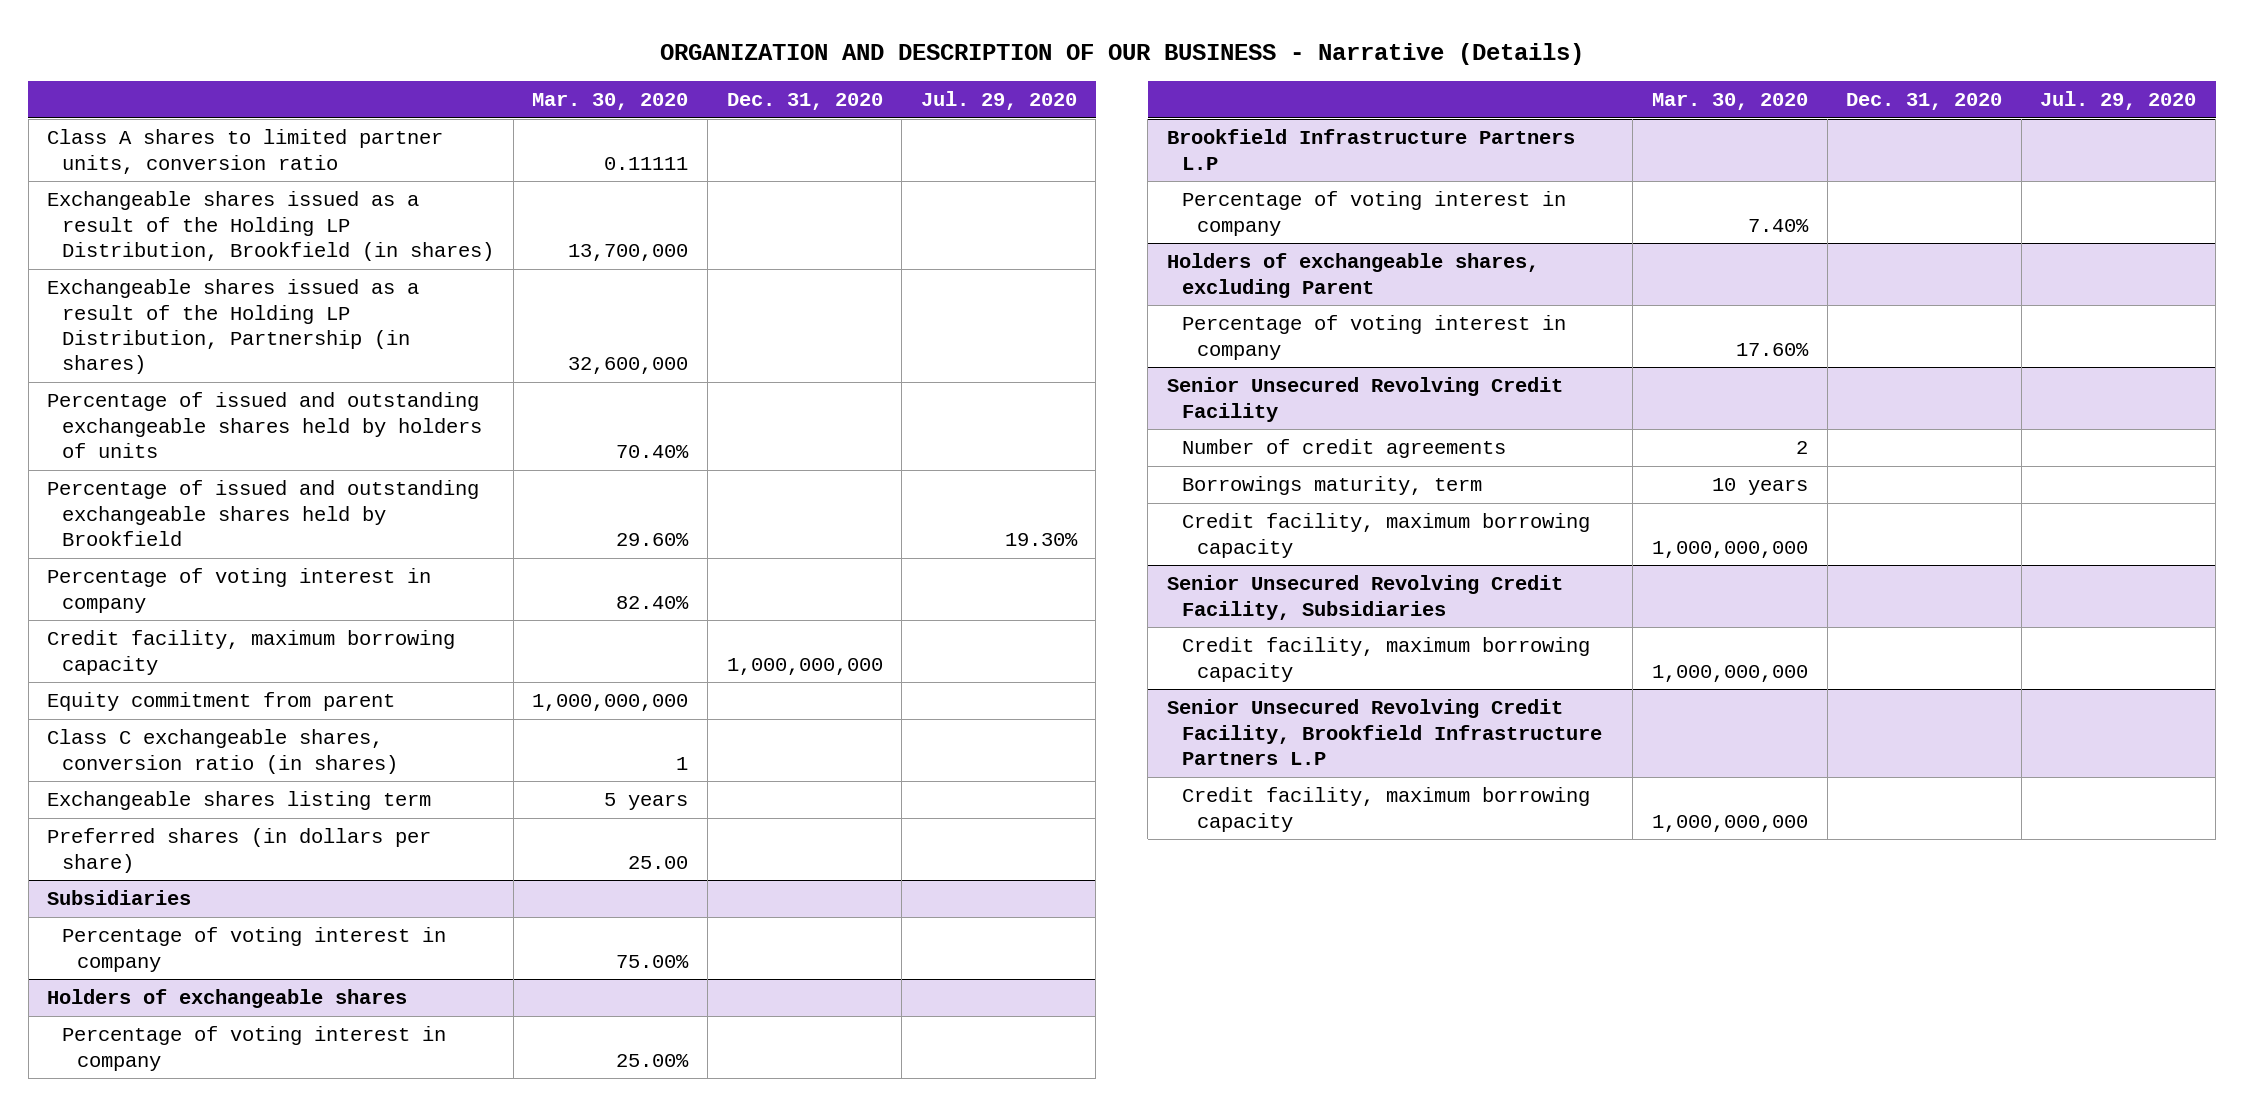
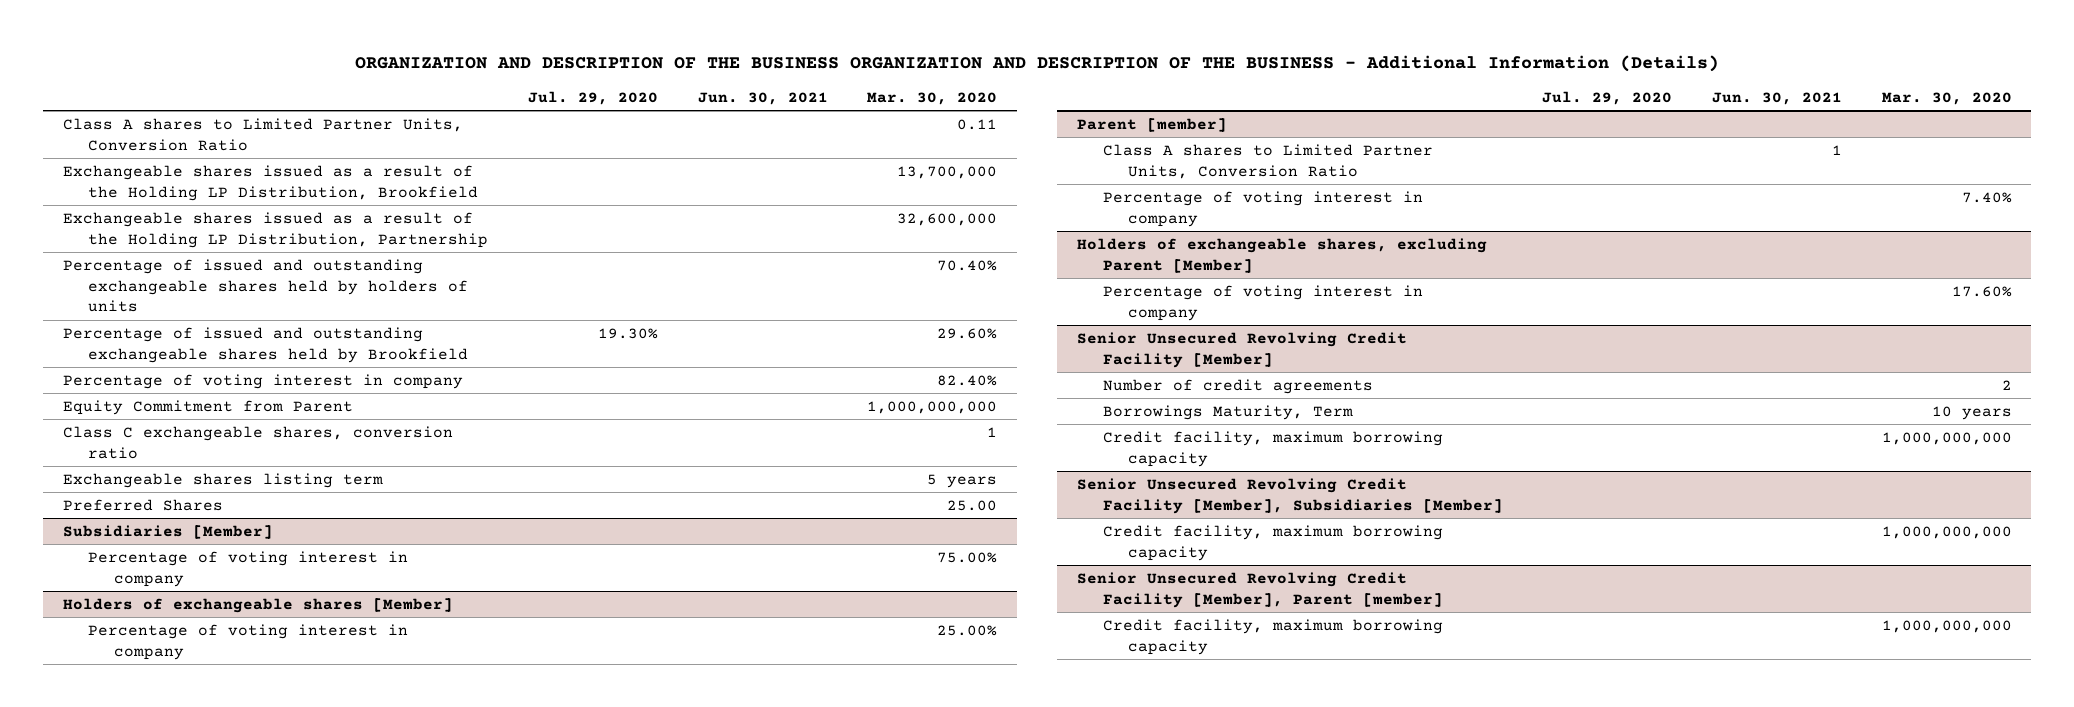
[659,43,1584,66] ORGANIZATION AND DESCRIPTION OF OUR BUSINESS - Narrative (Details) -> [355,54,1720,72] ORGANIZATION AND DESCRIPTION OF THE BUSINESS ORGANIZATION AND DESCRIPTION OF THE BUSINESS - Additional Information (Details)
[726,93,883,111] Dec. 31, 2020 -> none
none -> [697,91,828,105] Jun. 30, 2021
[47,129,444,174] Class A shares to limited partner units, conversion ratio -> [62,117,463,151] Class A shares to Limited Partner Units, Conversion Ratio
[604,156,689,170] 0.11111 -> [957,118,998,130] 0.11
[47,191,495,262] Exchangeable shares issued as a result of the Holding LP Distribution, Brookfield (in shares) -> [62,164,479,201] Exchangeable shares issued as a result of the Holding LP Distribution, Brookfield
[47,279,420,375] Exchangeable shares issued as a result of the Holding LP Distribution, Partnership (in shares) -> [62,211,489,248] Exchangeable shares issued as a result of the Holding LP Distribution, Partnership
[47,630,456,675] Credit facility, maximum borrowing capacity -> none
[47,692,396,712] Equity commitment from parent -> [62,399,353,415] Equity Commitment from Parent
[47,729,399,774] Class C exchangeable shares, conversion ratio (in shares) -> [62,425,453,459] Class C exchangeable shares, conversion ratio
[47,828,432,873] Preferred shares (in dollars per share) -> [62,498,223,511] Preferred Shares
[47,890,192,906] Subsidiaries -> [62,524,273,539] Subsidiaries [Member]
[47,989,408,1009] Holders of exchangeable shares -> [62,597,453,613] Holders of exchangeable shares [Member]
[1166,129,1575,170] Brookfield Infrastructure Partners L.P -> [1077,117,1228,132] Parent [member]
none -> [1102,143,1433,179] Class A shares to Limited Partner Units, Conversion Ratio
[1166,253,1539,298] Holders of exchangeable shares, excluding Parent -> [1077,237,1488,273] Holders of exchangeable shares, excluding Parent [Member]
[1166,377,1563,422] Senior Unsecured Revolving Credit Facility -> [1077,331,1408,368] Senior Unsecured Revolving Credit Facility [Member]
[1181,476,1482,496] Borrowings maturity, term -> [1102,404,1353,420] Borrowings Maturity, Term
[1166,575,1563,620] Senior Unsecured Revolving Credit Facility, Subsidiaries -> [1077,477,1503,514] Senior Unsecured Revolving Credit Facility [Member], Subsidiaries [Member]
[1166,699,1602,766] Senior Unsecured Revolving Credit Facility, Brookfield Infrastructure Partners L.P -> none
none -> [1077,571,1443,608] Senior Unsecured Revolving Credit Facility [Member], Parent [member]

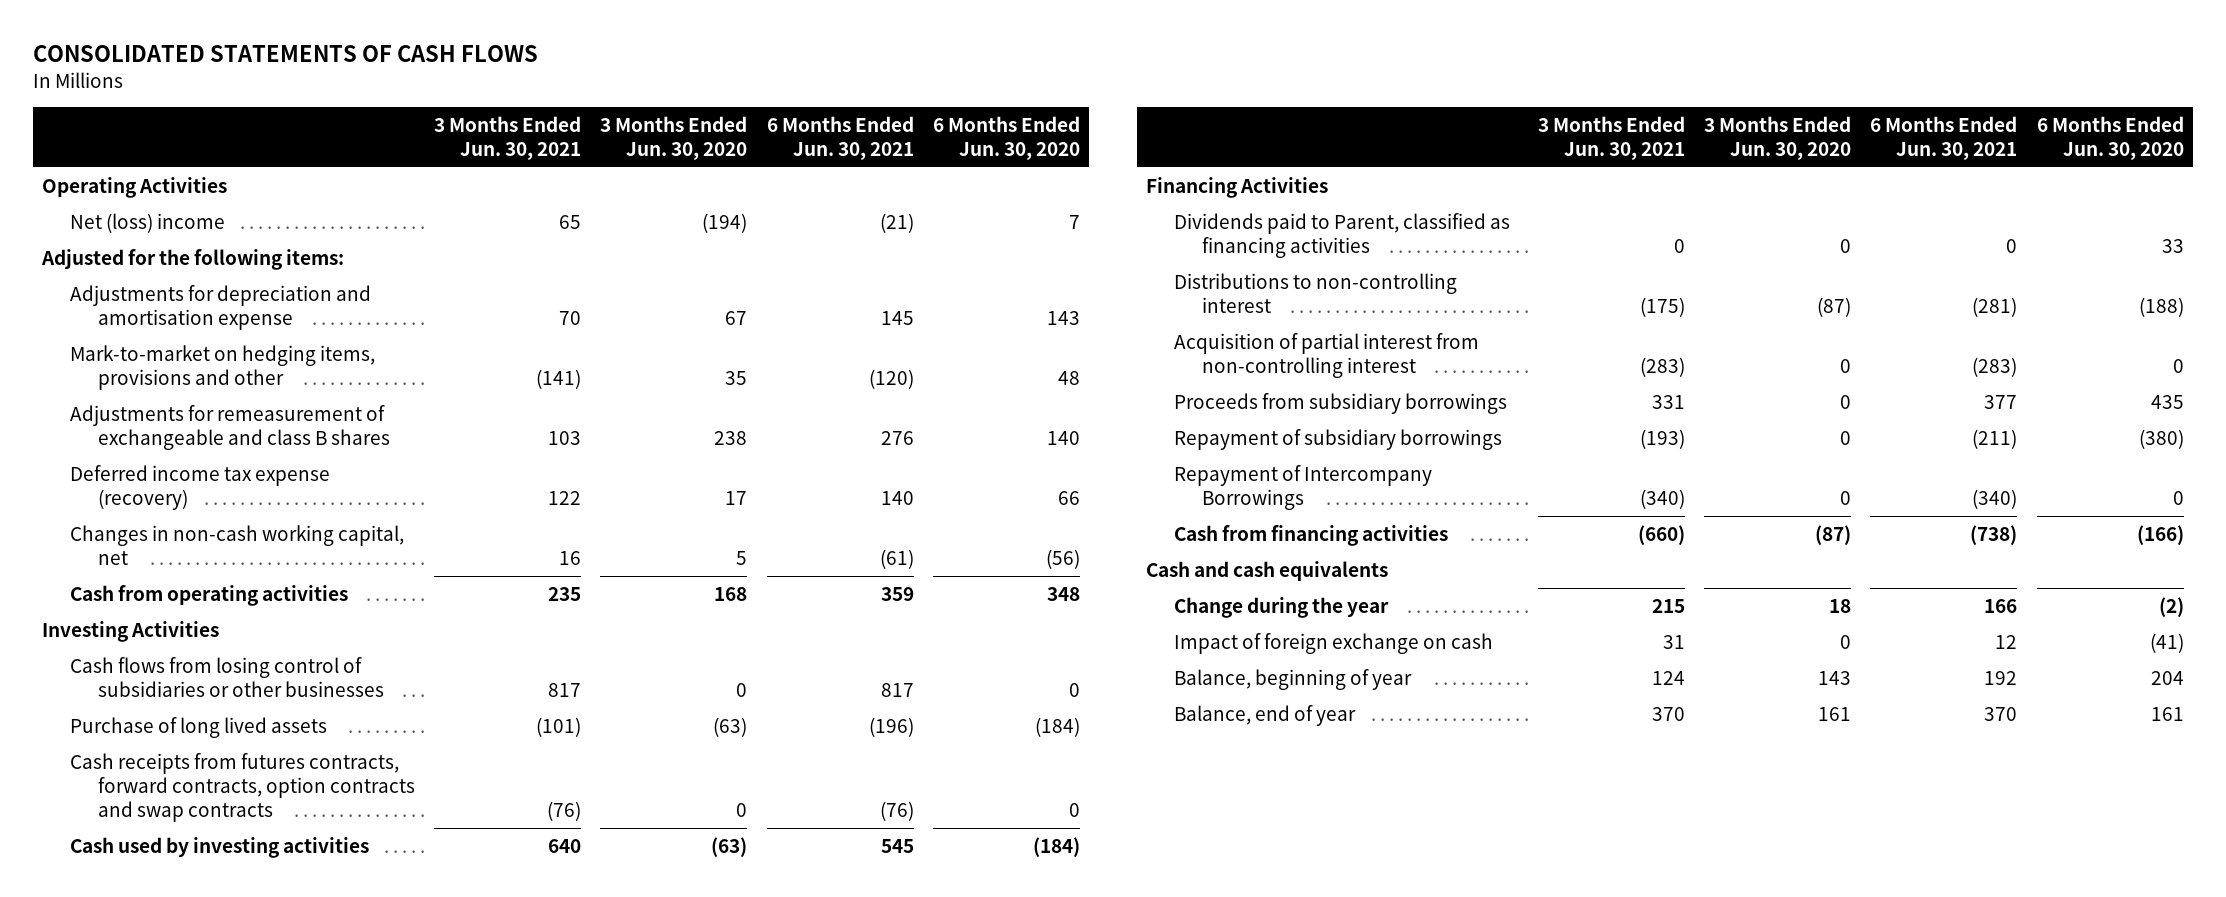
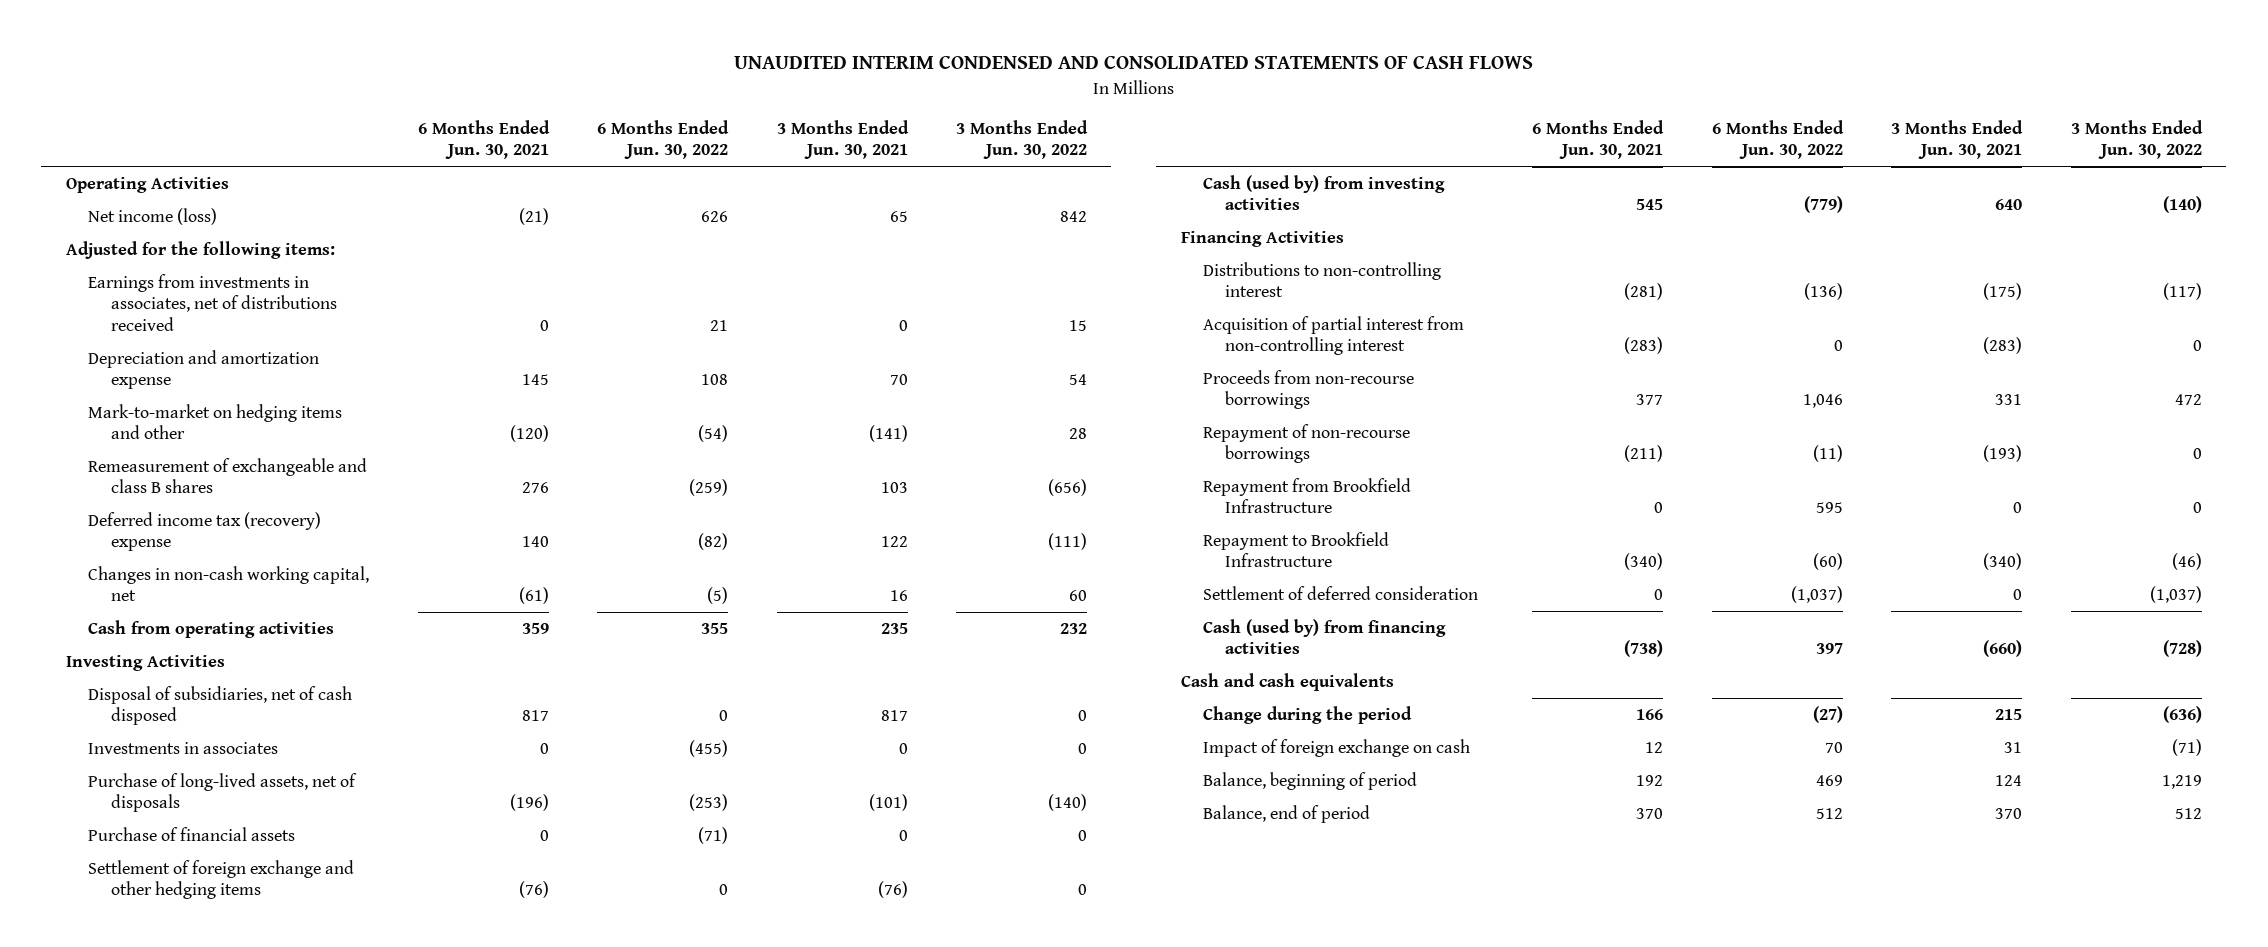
[32,45,538,63] CONSOLIDATED STATEMENTS OF CASH FLOWS -> [733,56,1533,70] UNAUDITED INTERIM CONDENSED AND CONSOLIDATED STATEMENTS OF CASH FLOWS
[600,115,748,160] 3 Months Ended Jun. 30, 2020 -> none
[932,115,1080,160] 6 Months Ended Jun. 30, 2020 -> none
none -> [597,120,730,160] 6 Months Ended Jun. 30, 2022
none -> [956,120,1089,160] 3 Months Ended Jun. 30, 2022
[70,212,226,233] Net (loss) income -> [88,208,218,226] Net income (loss)
none -> [88,274,337,331] Earnings from investments in associates, net of distributions received
[70,284,372,330] Adjustments for depreciation and amortisation expense -> [88,350,320,390] Depreciation and amortization expense
[70,344,376,390] Mark-to-market on hedging items, provisions and other -> [88,404,343,440] Mark-to-market on hedging items and other
[70,404,391,450] Adjustments for remeasurement of exchangeable and class B shares -> [88,458,368,494] Remeasurement of exchangeable and class B shares
[70,464,331,510] Deferred income tax expense (recovery) -> [88,512,322,552] Deferred income tax (recovery) expense
[70,656,385,697] Cash flows from losing control of subsidiaries or other businesses -> [88,686,353,726] Disposal of subsidiaries, net of cash disposed
none -> [88,742,279,755] Investments in associates
[70,716,328,738] Purchase of long lived assets -> [88,773,358,813] Purchase of long-lived assets, net of disposals
none -> [88,827,296,842] Purchase of financial assets
[70,752,416,822] Cash receipts from futures contracts, forward contracts, option contracts and swap contracts -> [88,860,355,900] Settlement of foreign exchange and other hedging items
[70,836,370,858] Cash used by investing activities -> [1203,175,1446,211] Cash (used by) from investing activities
[1174,212,1511,258] Dividends paid to Parent, classified as financing activities -> none
[1174,392,1508,414] Proceeds from subsidiary borrowings -> [1203,370,1415,410] Proceeds from non-recourse borrowings
[1174,428,1503,450] Repayment of subsidiary borrowings -> [1203,424,1411,464] Repayment of non-recourse borrowings
none -> [1203,478,1412,514] Repayment from Brookfield Infrastructure
[1174,464,1433,510] Repayment of Intercompany Borrowings -> [1203,532,1390,568] Repayment to Brookfield Infrastructure
none -> [1203,586,1479,601] Settlement of deferred consideration
[1174,524,1449,546] Cash from financing activities -> [1203,619,1447,655] Cash (used by) from financing activities
[1174,596,1390,618] Change during the year -> [1203,706,1413,725] Change during the period
[1174,668,1413,690] Balance, beginning of year -> [1203,772,1418,791] Balance, beginning of period
[1174,704,1357,726] Balance, end of year -> [1203,805,1371,824] Balance, end of period

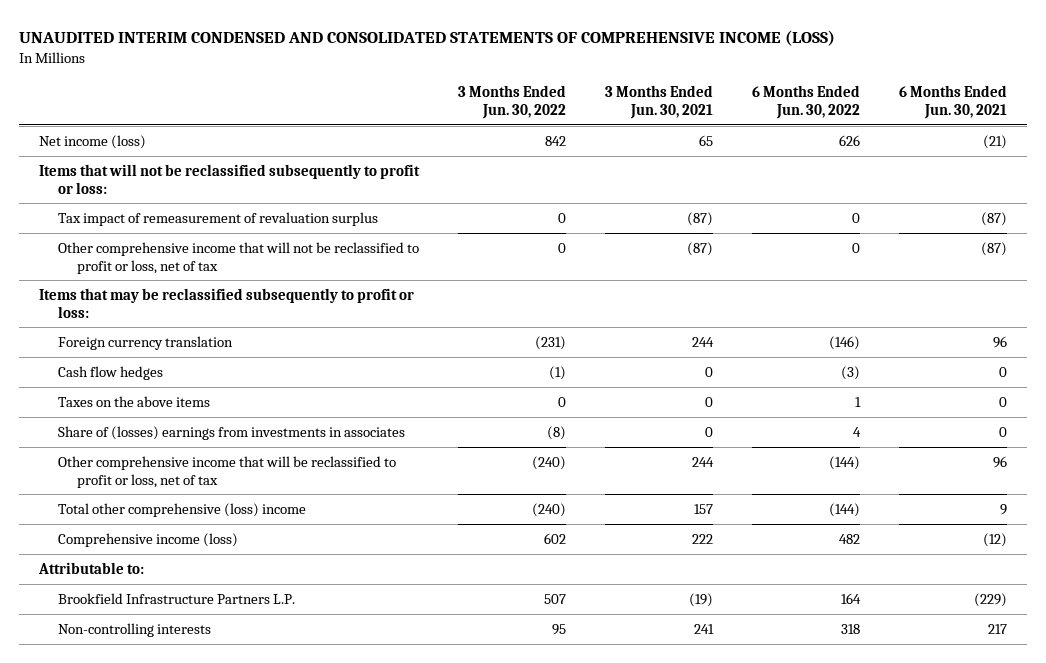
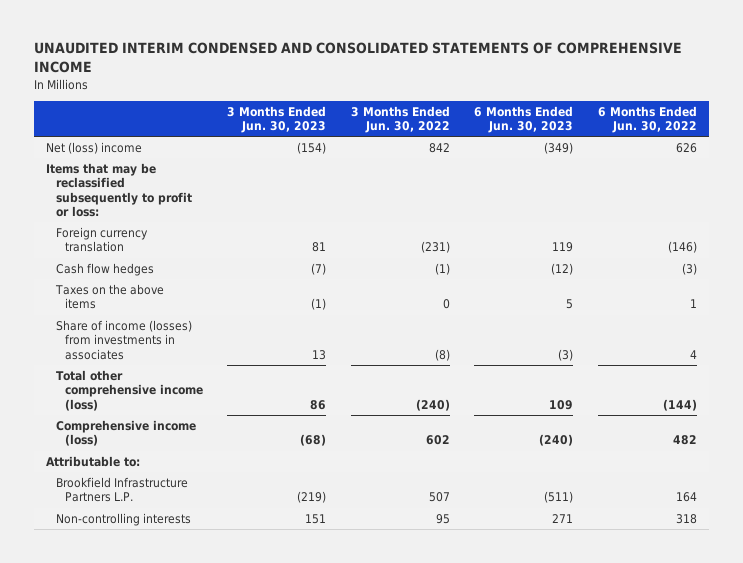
[19,29,836,46] UNAUDITED INTERIM CONDENSED AND CONSOLIDATED STATEMENTS OF COMPREHENSIVE INCOME (LOSS) -> [34,42,683,74] UNAUDITED INTERIM CONDENSED AND CONSOLIDATED STATEMENTS OF COMPREHENSIVE INCOME
[605,85,714,120] 3 Months Ended Jun. 30, 2021 -> none
[899,85,1008,120] 6 Months Ended Jun. 30, 2021 -> none
none -> [227,105,327,134] 3 Months Ended Jun. 30, 2023
none -> [474,105,574,134] 6 Months Ended Jun. 30, 2023
[38,163,420,194] Items that will not be reclassified subsequently to profit or loss: -> none
[58,211,379,226] Tax impact of remeasurement of revaluation surplus -> none
[58,241,420,274] Other comprehensive income that will not be reclassified to profit or loss, net of tax -> none
[38,134,146,149] Net income (loss) -> [46,142,143,155] Net (loss) income
[58,455,397,488] Other comprehensive income that will be reclassified to profit or loss, net of tax -> none
[58,425,406,440] Share of (losses) earnings from investments in associates -> [55,320,192,360] Share of income (losses) from investments in associates
[58,502,307,517] Total other comprehensive (loss) income -> [55,370,203,411] Total other comprehensive income (loss)

